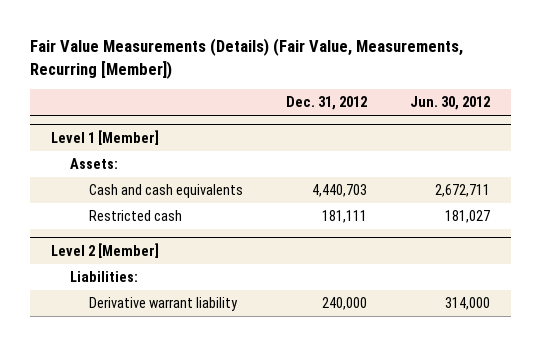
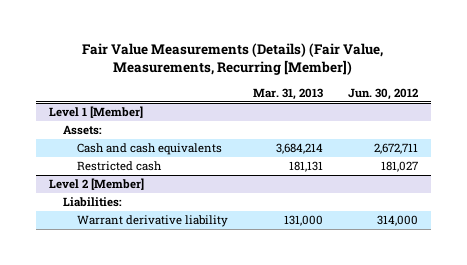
[286,96,368,111] Dec. 31, 2012 -> none
none -> [253,88,324,101] Mar. 31, 2013
[89,297,239,312] Derivative warrant liability -> [77,215,229,228] Warrant derivative liability

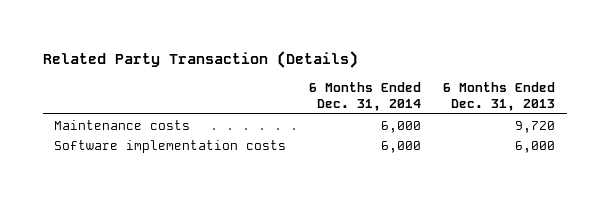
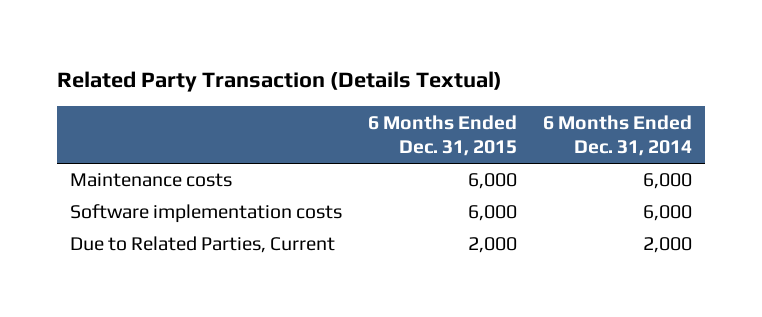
[43,50,359,68] Related Party Transaction (Details) -> [56,70,502,92] Related Party Transaction (Details Textual)
[443,81,556,112] 6 Months Ended Dec. 31, 2013 -> none
none -> [368,114,518,157] 6 Months Ended Dec. 31, 2015
none -> [69,236,335,254] Due to Related Parties, Current

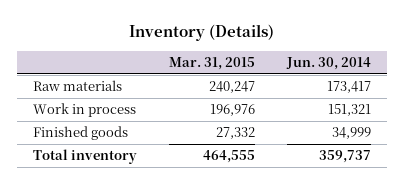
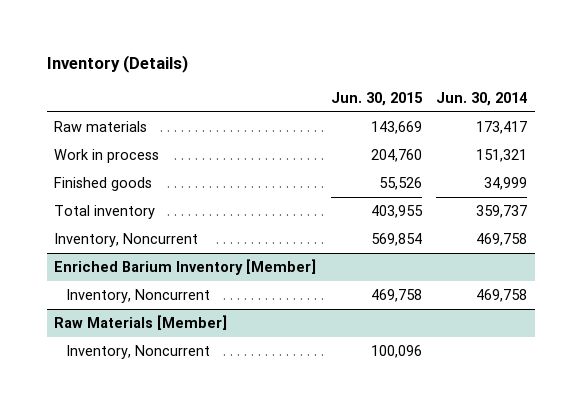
[168,56,255,70] Mar. 31, 2015 -> none
none -> [330,91,423,106] Jun. 30, 2015
none -> [54,232,199,247] Inventory, Noncurrent
none -> [54,258,317,275] Enriched Barium Inventory [Member]
none -> [65,288,210,303] Inventory, Noncurrent
none -> [54,314,228,330] Raw Materials [Member]
none -> [65,344,210,359] Inventory, Noncurrent

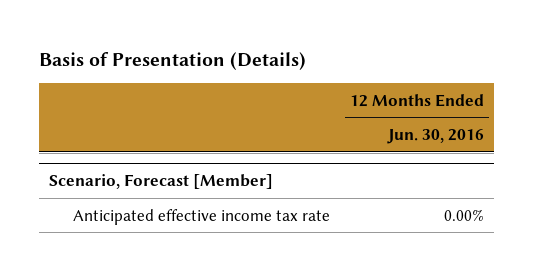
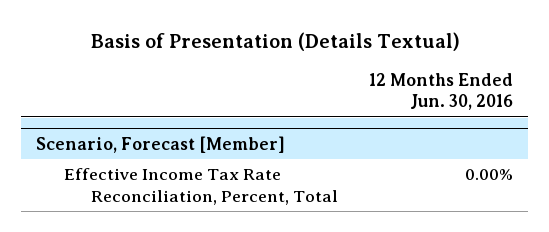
[39,51,307,70] Basis of Presentation (Details) -> [90,31,460,51] Basis of Presentation (Details Textual)
[73,208,331,225] Anticipated effective income tax rate -> [63,168,339,205] Effective Income Tax Rate Reconciliation, Percent, Total

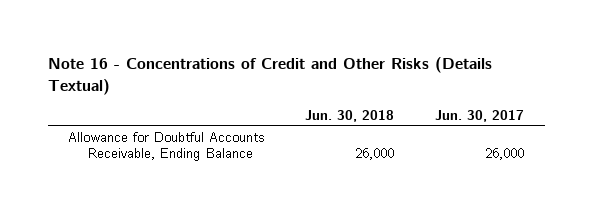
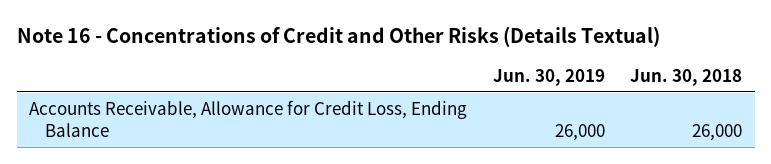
[435,110,525,123] Jun. 30, 2017 -> none
none -> [492,68,605,86] Jun. 30, 2019
[68,132,265,162] Allowance for Doubtful Accounts Receivable, Ending Balance -> [29,100,468,137] Accounts Receivable, Allowance for Credit Loss, Ending Balance

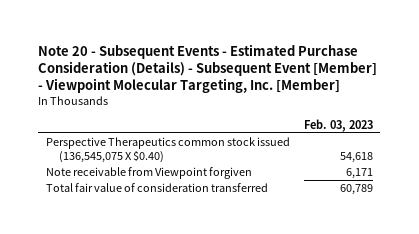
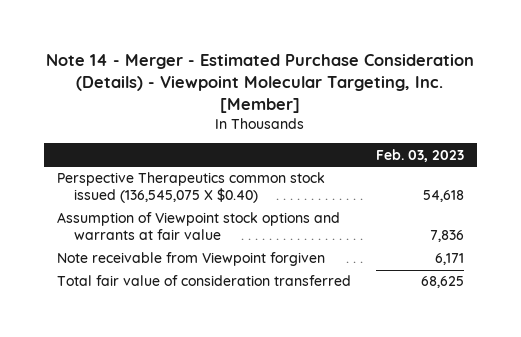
[38,43,378,94] Note 20 - Subsequent Events - Estimated Purchase Consideration (Details) - Subsequent Event [Member] - Viewpoint Molecular Targeting, Inc. [Member] -> [46,54,475,114] Note 14 - Merger - Estimated Purchase Consideration (Details) - Viewpoint Molecular Targeting, Inc. [Member]
none -> [56,212,340,241] Assumption of Viewpoint stock options and warrants at fair value
[340,184,374,196] 60,789 -> [421,276,465,289] 68,625

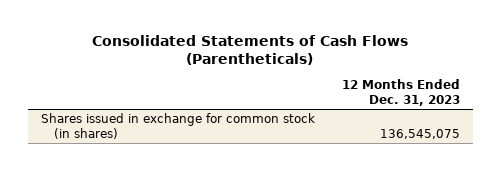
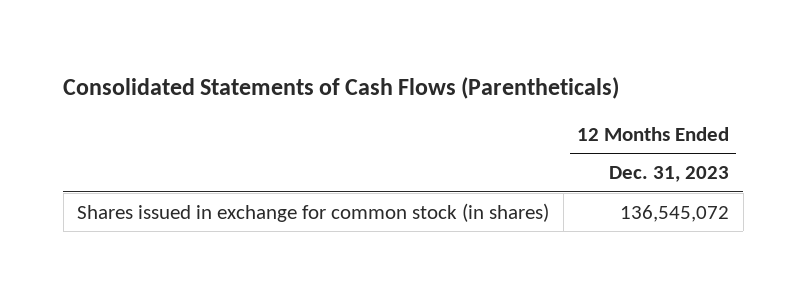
[379,129,460,140] 136,545,075 -> [620,204,730,222] 136,545,072

